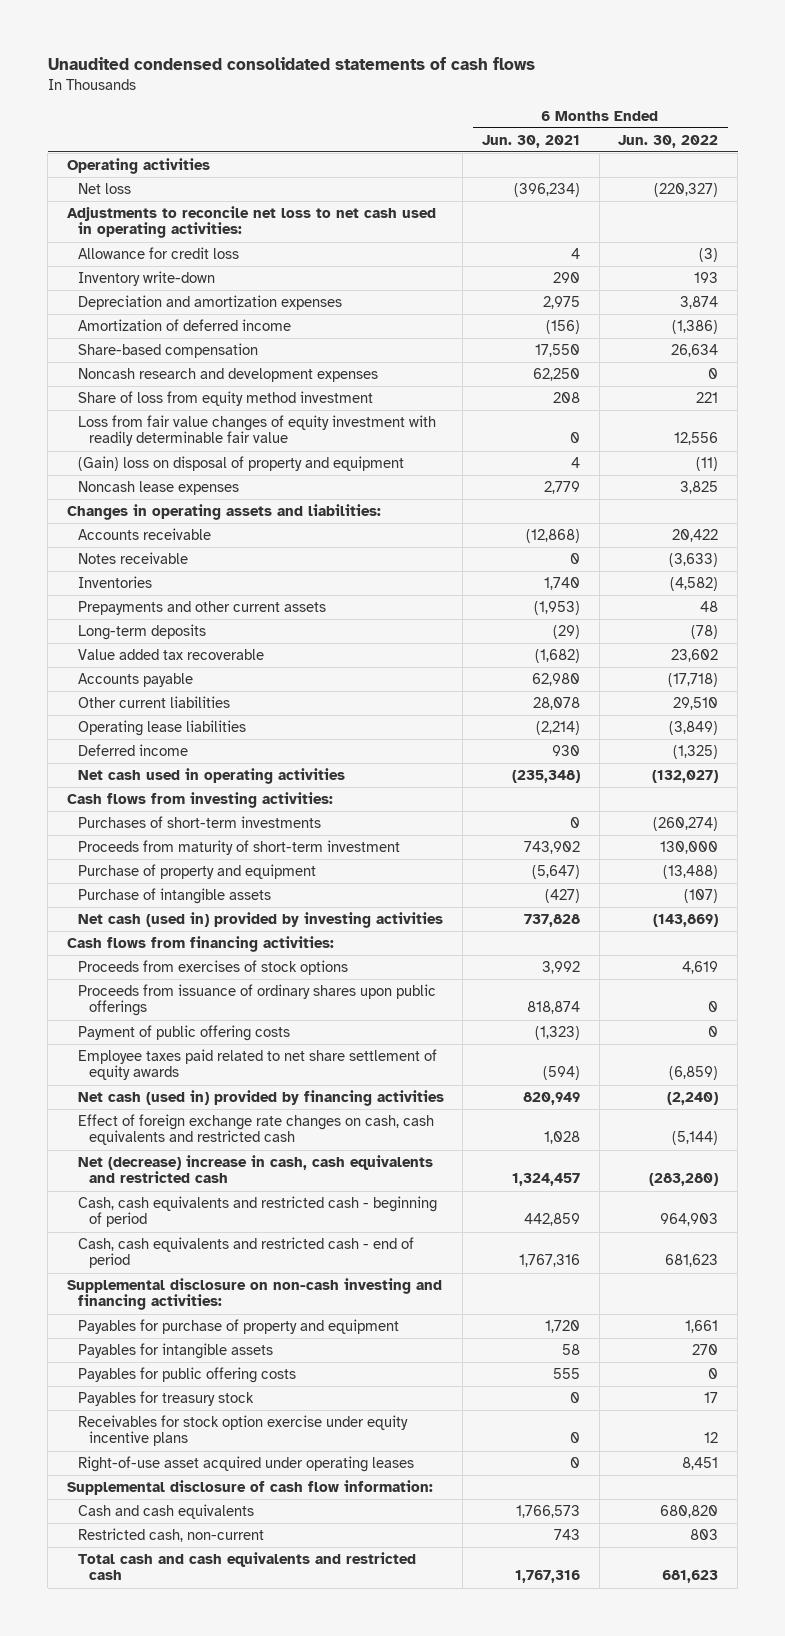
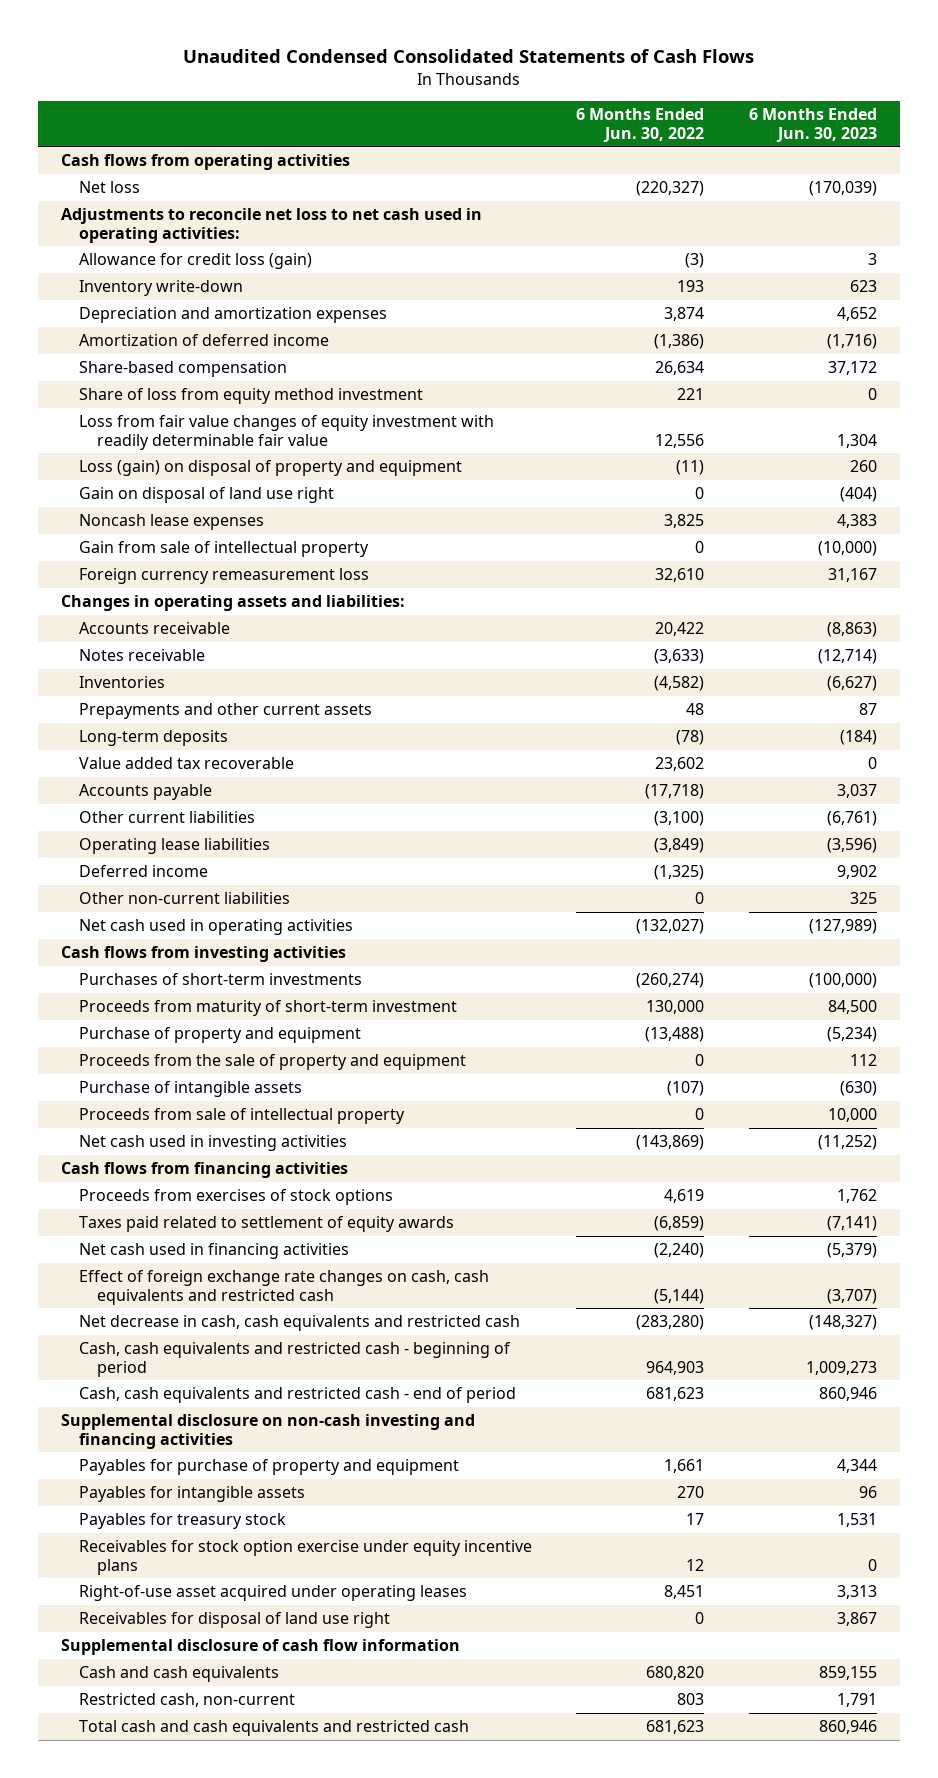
[47,57,535,71] Unaudited condensed consolidated statements of cash flows -> [182,49,754,64] Unaudited Condensed Consolidated Statements of Cash Flows
[482,134,581,148] Jun. 30, 2021 -> none
none -> [749,107,878,142] 6 Months Ended Jun. 30, 2023
[67,157,211,174] Operating activities -> [60,154,350,171] Cash flows from operating activities
[77,246,239,259] Allowance for credit loss -> [78,253,312,270] Allowance for credit loss (gain)
[77,367,378,382] Noncash research and development expenses -> none
[77,455,404,471] (Gain) loss on disposal of property and equipment -> [78,460,462,477] Loss (gain) on disposal of property and equipment
none -> [78,487,334,504] Gain on disposal of land use right
none -> [78,541,369,558] Gain from sale of intellectual property
none -> [78,568,369,585] Foreign currency remeasurement loss
[673,696,719,710] 29,510 -> [654,811,705,827] (3,100)
none -> [78,892,290,905] Other non-current liabilities
[67,791,334,808] Cash flows from investing activities: -> [60,946,346,963] Cash flows from investing activities
none -> [78,1054,466,1071] Proceeds from the sale of property and equipment
none -> [78,1108,405,1125] Proceeds from sale of intellectual property
[77,911,443,928] Net cash (used in) provided by investing activities -> [78,1135,347,1152] Net cash used in investing activities
[67,935,335,952] Cash flows from financing activities: -> [60,1162,348,1179] Cash flows from financing activities
[77,983,436,1017] Proceeds from issuance of ordinary shares upon public offerings -> none
[77,1024,290,1041] Payment of public offering costs -> none
[77,1048,437,1081] Employee taxes paid related to net share settlement of equity awards -> [78,1216,454,1233] Taxes paid related to settlement of equity awards
[77,1089,444,1106] Net cash (used in) provided by financing activities -> [78,1243,349,1260] Net cash used in financing activities
[77,1154,433,1184] Net (decrease) increase in cash, cash equivalents and restricted cash -> [78,1315,520,1332] Net decrease in cash, cash equivalents and restricted cash
[67,1277,443,1311] Supplemental disclosure on non-cash investing and financing activities: -> [60,1414,475,1449] Supplemental disclosure on non-cash investing and financing activities
[77,1366,296,1383] Payables for public offering costs -> none
none -> [78,1612,390,1629] Receivables for disposal of land use right
[67,1479,434,1495] Supplemental disclosure of cash flow information: -> [60,1639,460,1656] Supplemental disclosure of cash flow information

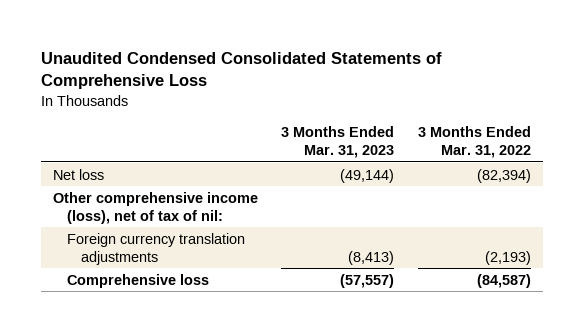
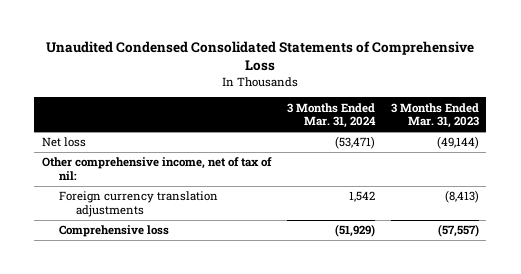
[417,126,531,159] 3 Months Ended Mar. 31, 2022 -> none
none -> [286,102,376,129] 3 Months Ended Mar. 31, 2024
[52,191,258,224] Other comprehensive income (loss), net of tax of nil: -> [42,157,273,181] Other comprehensive income, net of tax of nil:

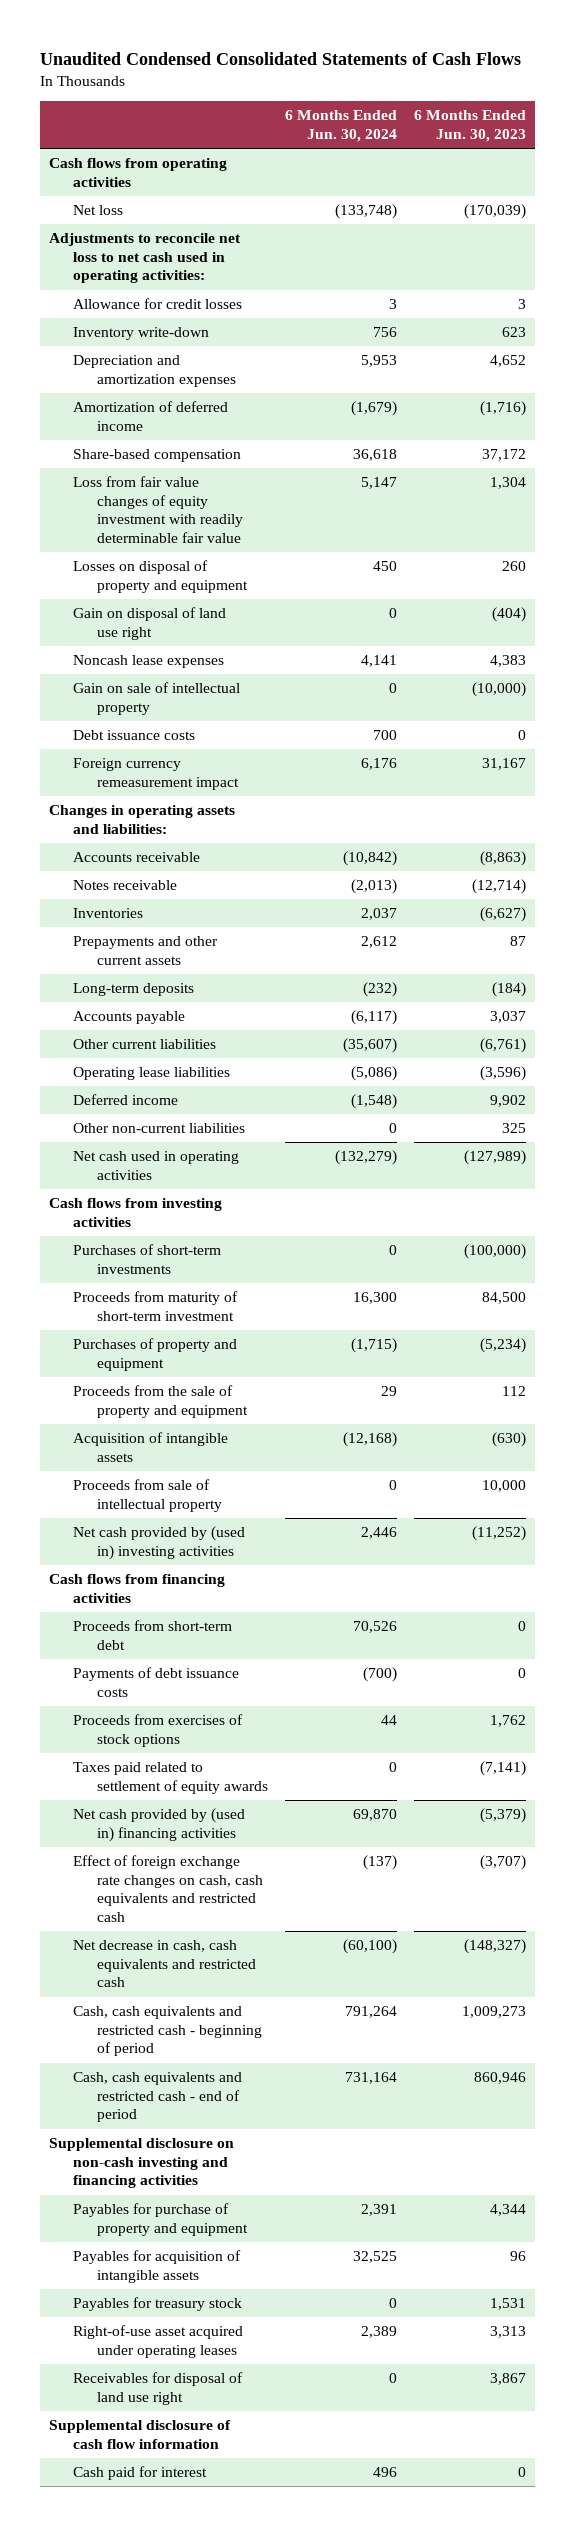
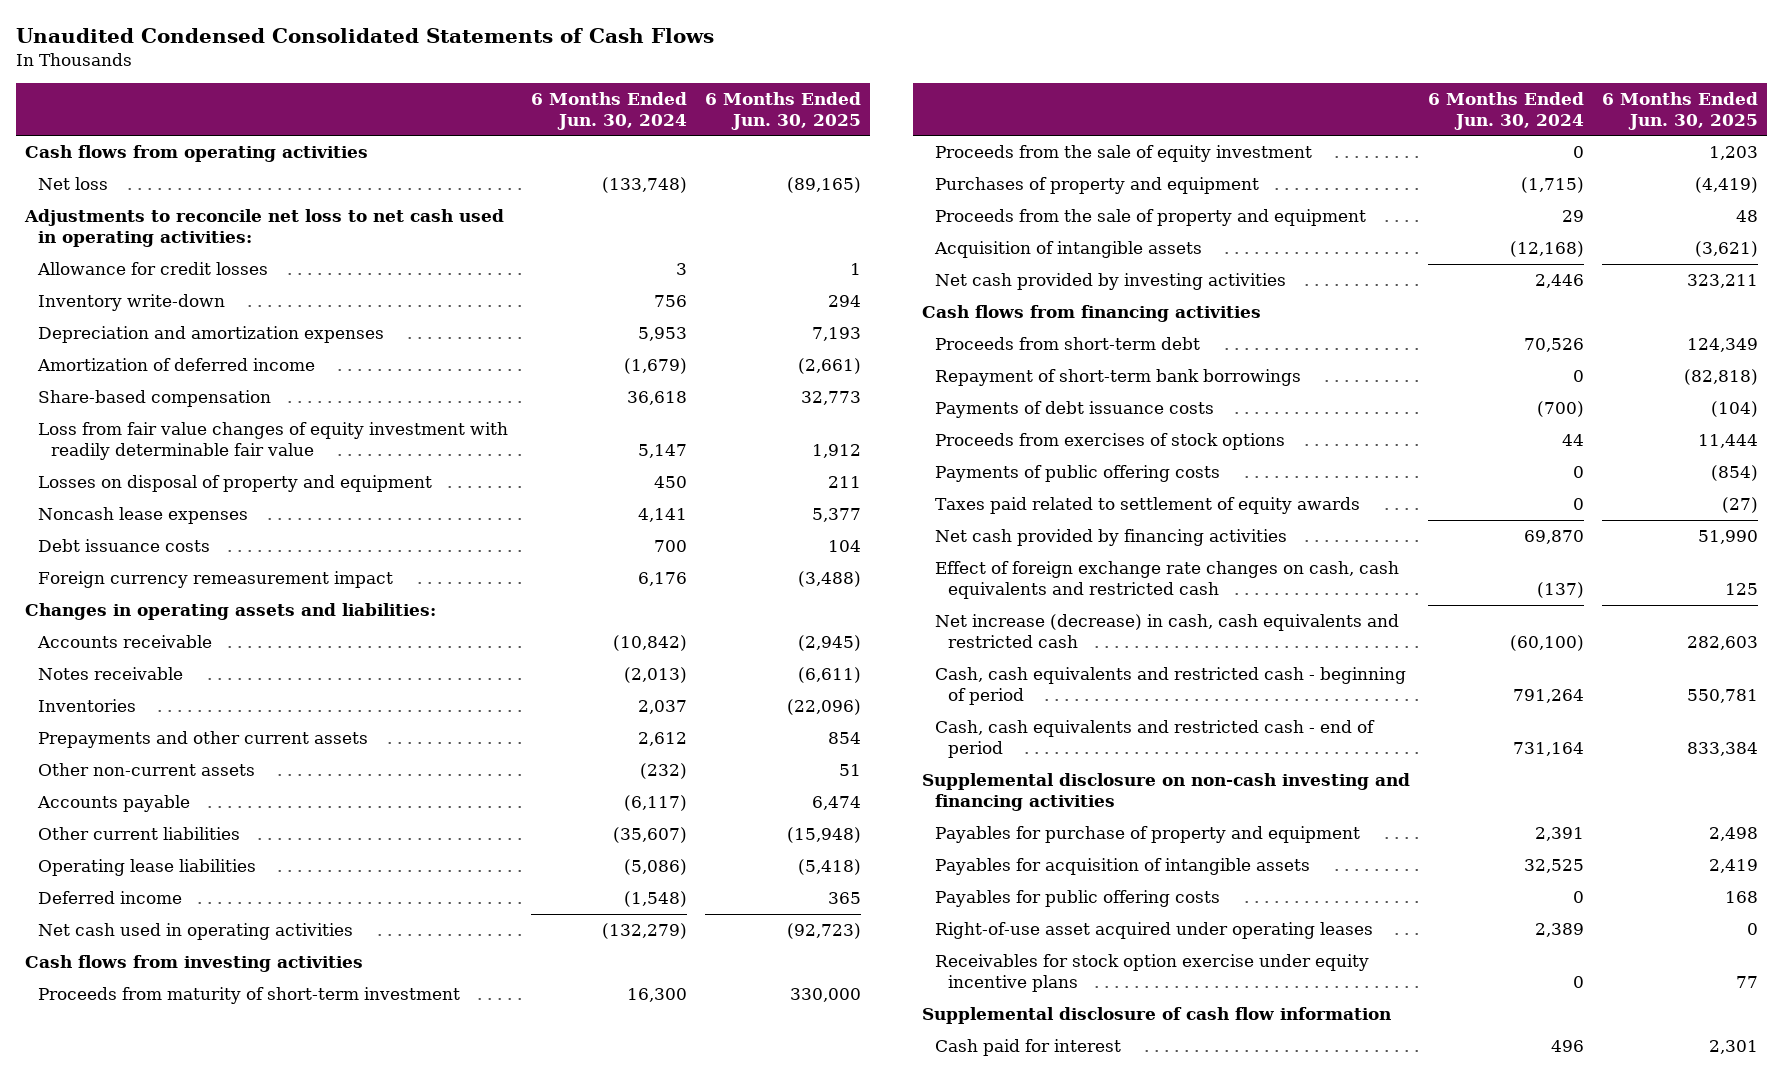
[414,110,527,142] 6 Months Ended Jun. 30, 2023 -> none
none -> [705,91,862,130] 6 Months Ended Jun. 30, 2025
[72,607,226,640] Gain on disposal of land use right -> none
[72,682,240,715] Gain on sale of intellectual property -> none
[72,983,194,997] Long-term deposits -> [38,763,256,777] Other non-current assets
[72,1123,245,1134] Other non-current liabilities -> none
[72,1244,221,1274] Purchases of short-term investments -> none
none -> [934,145,1312,163] Proceeds from the sale of equity investment
[72,1479,222,1512] Proceeds from sale of intellectual property -> none
[72,1526,245,1560] Net cash provided by (used in) investing activities -> [934,273,1286,291] Net cash provided by investing activities
none -> [934,369,1301,387] Repayment of short-term bank borrowings
none -> [934,465,1220,483] Payments of public offering costs
[72,1808,245,1842] Net cash provided by (used in) financing activities -> [934,529,1287,547] Net cash provided by financing activities
[72,1940,256,1988] Net decrease in cash, cash equivalents and restricted cash -> [934,614,1399,648] Net increase (decrease) in cash, cash equivalents and restricted cash
[72,2297,242,2312] Payables for treasury stock -> none
none -> [934,890,1220,908] Payables for public offering costs
[72,2372,243,2405] Receivables for disposal of land use right -> none
none -> [934,954,1369,992] Receivables for stock option exercise under equity incentive plans

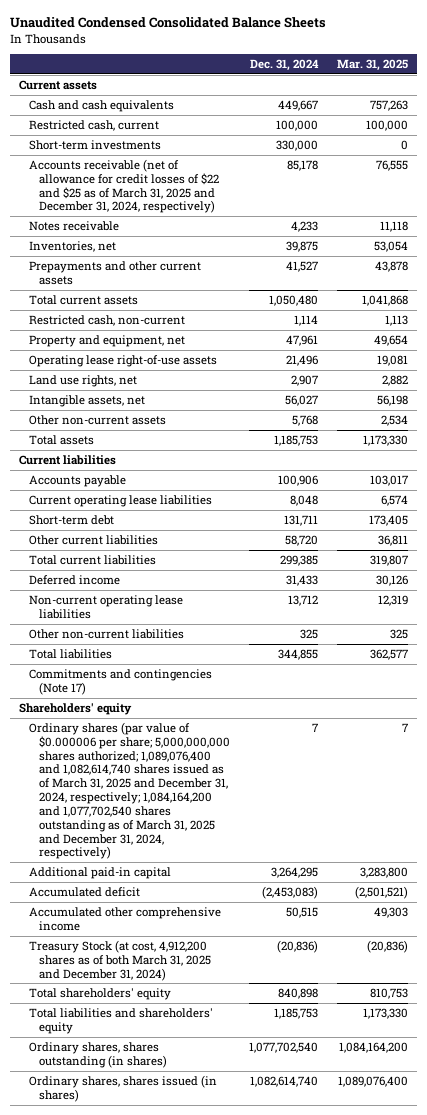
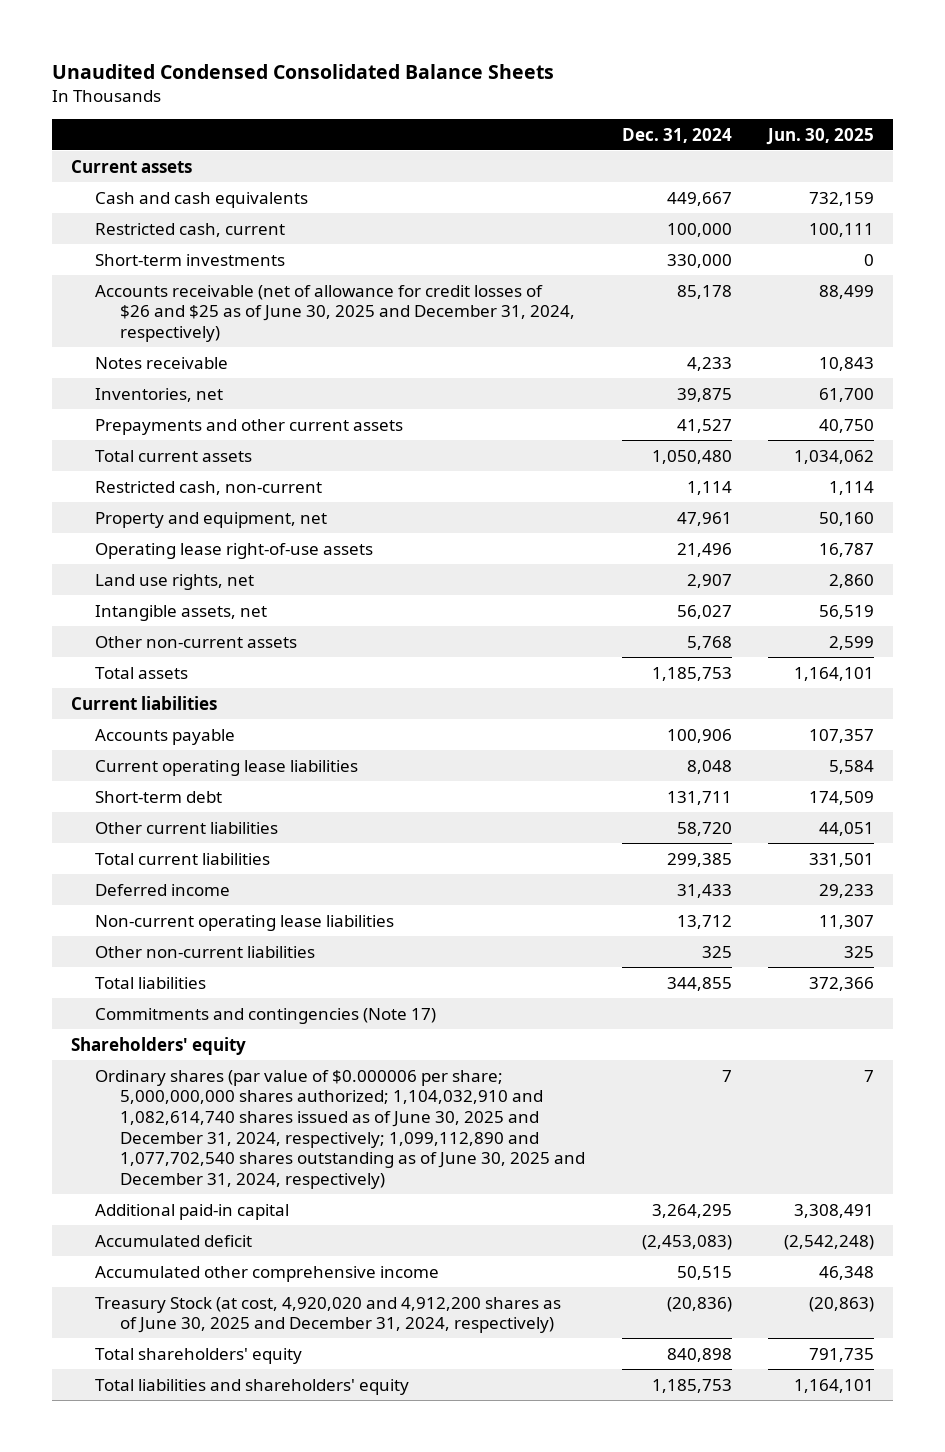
[336,58,408,71] Mar. 31, 2025 -> none
none -> [766,127,875,145] Jun. 30, 2025
[29,158,220,214] Accounts receivable (net of allowance for credit losses of $22 and $25 as of March 31, 2025 and December 31, 2024, respectively) -> [95,284,576,342] Accounts receivable (net of allowance for credit losses of $26 and $25 as of June 30, 2025 and December 31, 2024, respectively)
[29,721,231,860] Ordinary shares (par value of $0.000006 per share; 5,000,000,000 shares authorized; 1,089,076,400 and 1,082,614,740 shares issued as of March 31, 2025 and December 31, 2024, respectively; 1,084,164,200 and 1,077,702,540 shares outstanding as of March 31, 2025 and December 31, 2024, respectively) -> [95,1069,586,1189] Ordinary shares (par value of $0.000006 per share; 5,000,000,000 shares authorized; 1,104,032,910 and 1,082,614,740 shares issued as of June 30, 2025 and December 31, 2024, respectively; 1,099,112,890 and 1,077,702,540 shares outstanding as of June 30, 2025 and December 31, 2024, respectively)
[29,939,212,981] Treasury Stock (at cost, 4,912,200 shares as of both March 31, 2025 and December 31, 2024) -> [95,1296,562,1334] Treasury Stock (at cost, 4,920,020 and 4,912,200 shares as of June 30, 2025 and December 31, 2024, respectively)
[29,1041,168,1068] Ordinary shares, shares outstanding (in shares) -> none
[29,1074,218,1102] Ordinary shares, shares issued (in shares) -> none

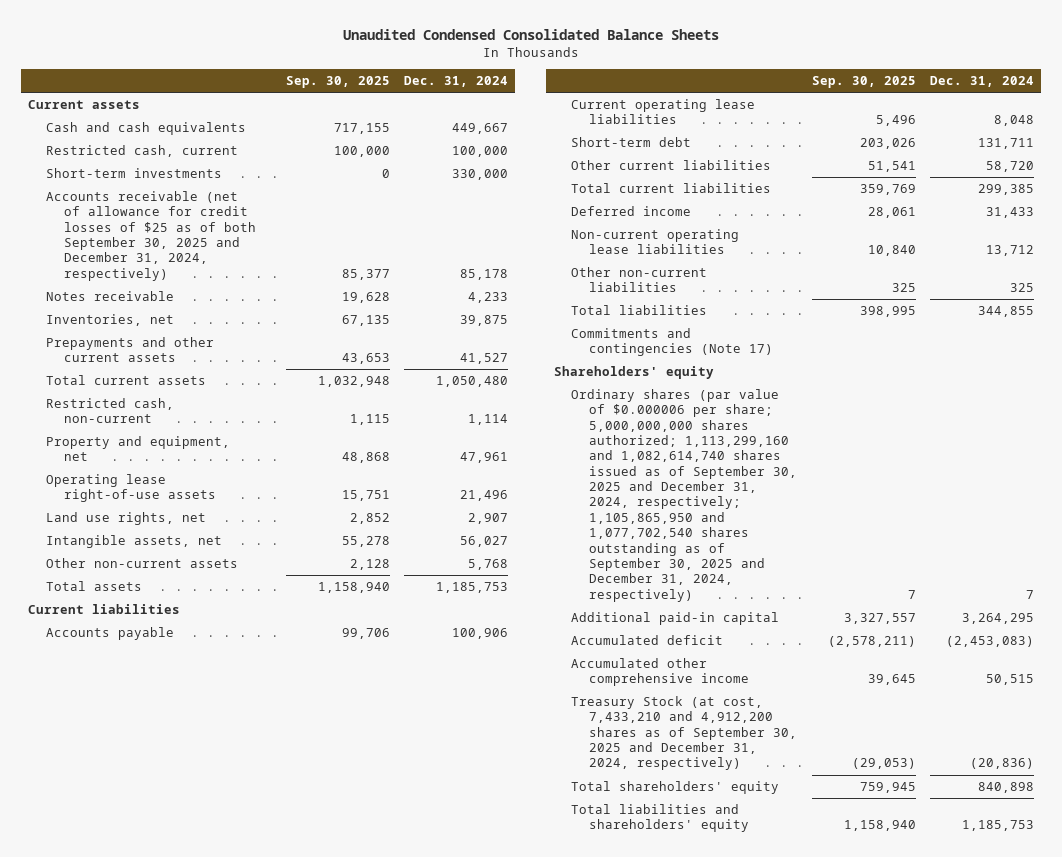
[766,127,875,145] Jun. 30, 2025 -> none
none -> [285,76,390,89] Sep. 30, 2025
[95,284,576,342] Accounts receivable (net of allowance for credit losses of $26 and $25 as of June 30, 2025 and December 31, 2024, respectively) -> [45,191,256,281] Accounts receivable (net of allowance for credit losses of $25 as of both September 30, 2025 and December 31, 2024, respectively)
[95,1069,586,1189] Ordinary shares (par value of $0.000006 per share; 5,000,000,000 shares authorized; 1,104,032,910 and 1,082,614,740 shares issued as of June 30, 2025 and December 31, 2024, respectively; 1,099,112,890 and 1,077,702,540 shares outstanding as of June 30, 2025 and December 31, 2024, respectively) -> [571,389,798,602] Ordinary shares (par value of $0.000006 per share; 5,000,000,000 shares authorized; 1,113,299,160 and 1,082,614,740 shares issued as of September 30, 2025 and December 31, 2024, respectively; 1,105,865,950 and 1,077,702,540 shares outstanding as of September 30, 2025 and December 31, 2024, respectively)
[95,1296,562,1334] Treasury Stock (at cost, 4,920,020 and 4,912,200 shares as of June 30, 2025 and December 31, 2024, respectively) -> [571,696,798,771] Treasury Stock (at cost, 7,433,210 and 4,912,200 shares as of September 30, 2025 and December 31, 2024, respectively)

